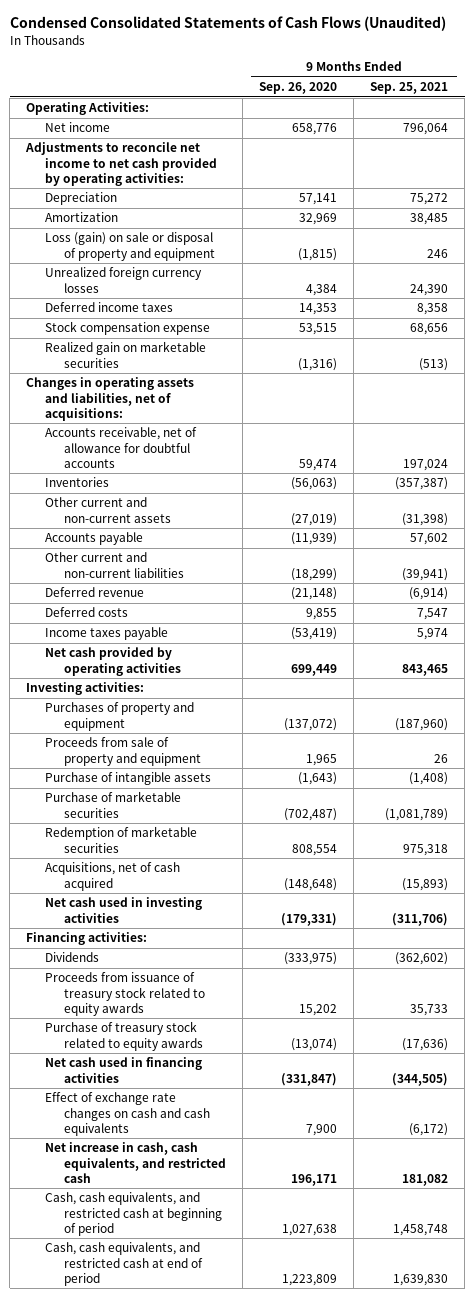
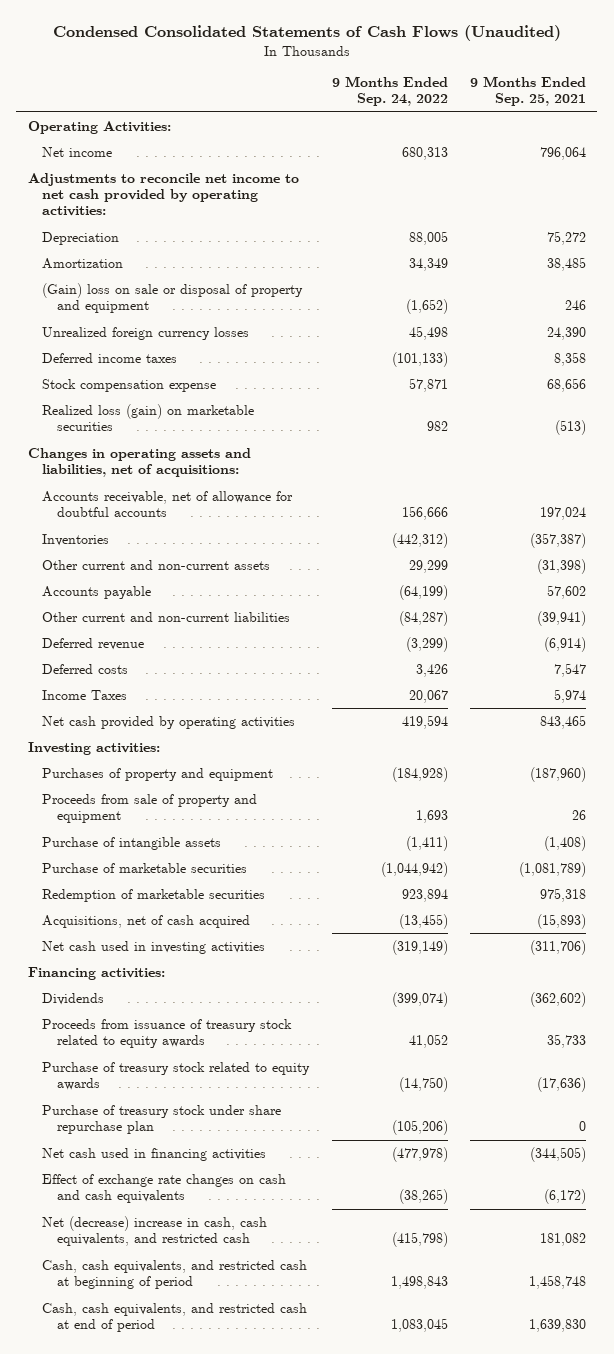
[259,82,338,95] Sep. 26, 2020 -> none
none -> [331,76,448,107] 9 Months Ended Sep. 24, 2022
[45,232,216,261] Loss (gain) on sale or disposal of property and equipment -> [42,282,304,314] (Gain) loss on sale or disposal of property and equipment
[45,341,207,368] Realized gain on marketable securities -> [42,403,255,432] Realized loss (gain) on marketable securities
[45,627,169,641] Income taxes payable -> [42,689,128,700] Income Taxes
none -> [42,1104,282,1135] Purchase of treasury stock under share repurchase plan
[45,1142,227,1183] Net increase in cash, cash equivalents, and restricted cash -> [42,1215,268,1247] Net (decrease) increase in cash, cash equivalents, and restricted cash

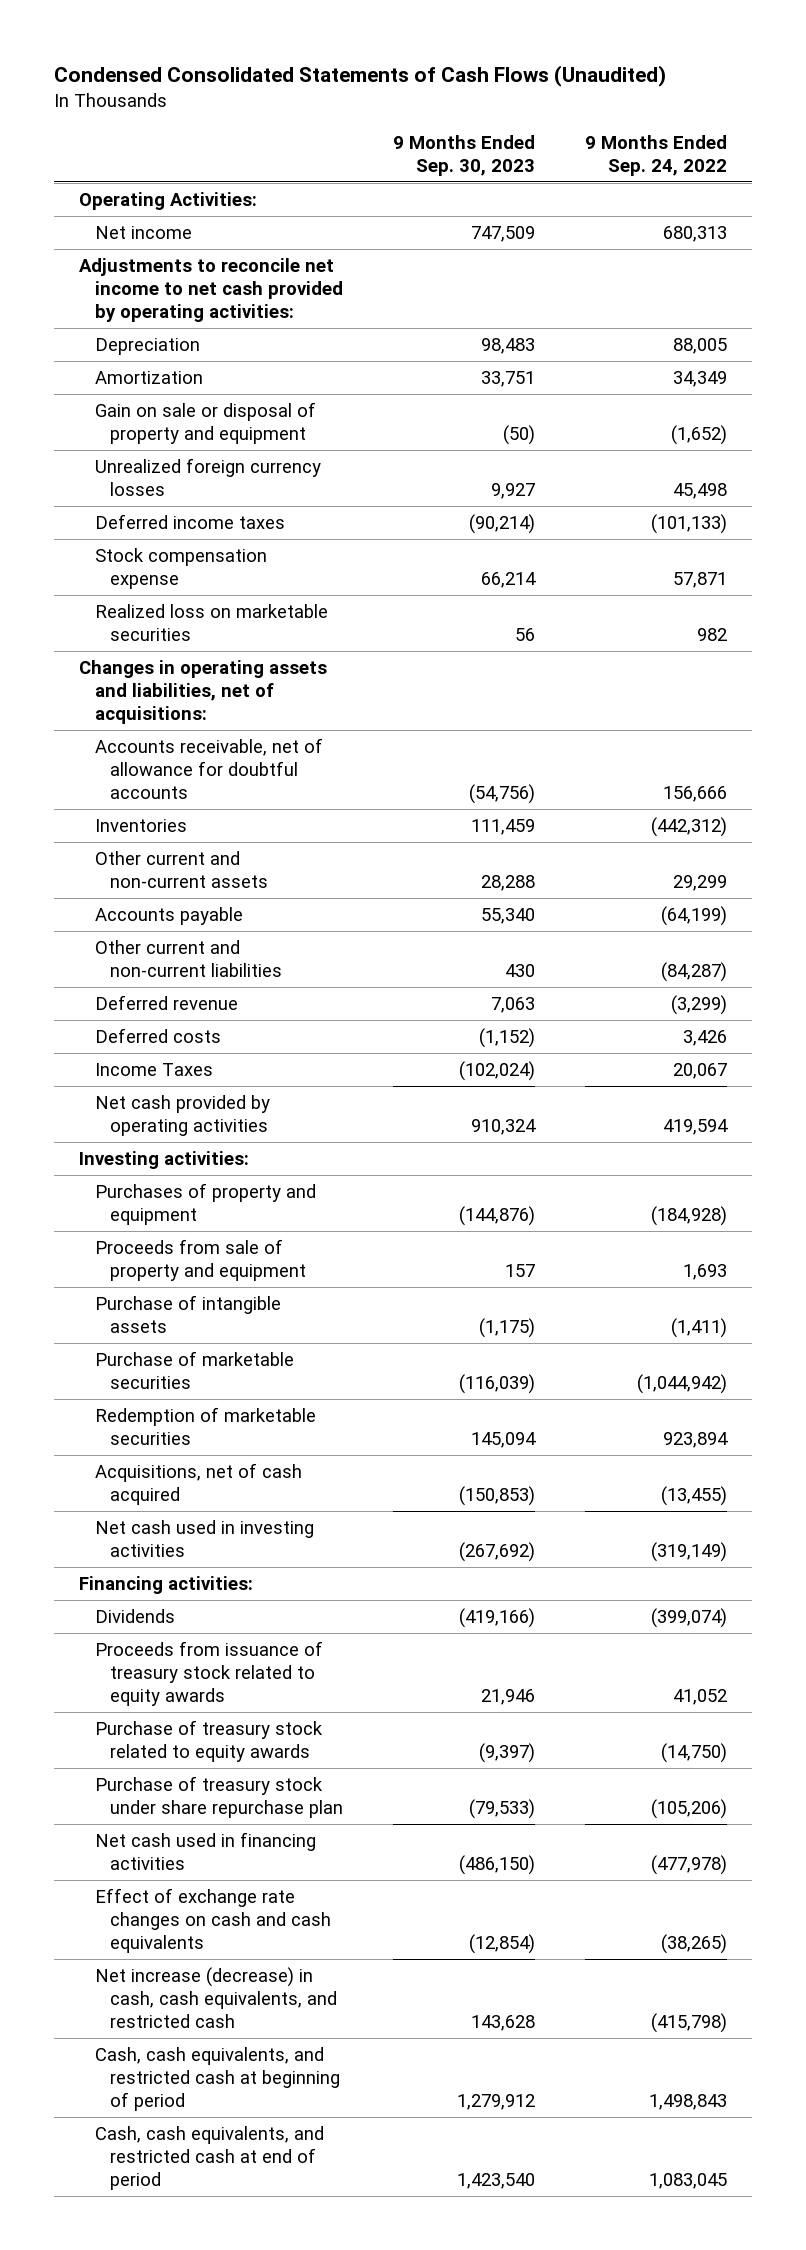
[470,76,587,107] 9 Months Ended Sep. 25, 2021 -> none
none -> [393,134,536,176] 9 Months Ended Sep. 30, 2023
[42,282,304,314] (Gain) loss on sale or disposal of property and equipment -> [94,401,316,445] Gain on sale or disposal of property and equipment
[42,403,255,432] Realized loss (gain) on marketable securities -> [94,603,328,642] Realized loss on marketable securities
[42,1215,268,1247] Net (decrease) increase in cash, cash equivalents, and restricted cash -> [94,1966,338,2029] Net increase (decrease) in cash, cash equivalents, and restricted cash

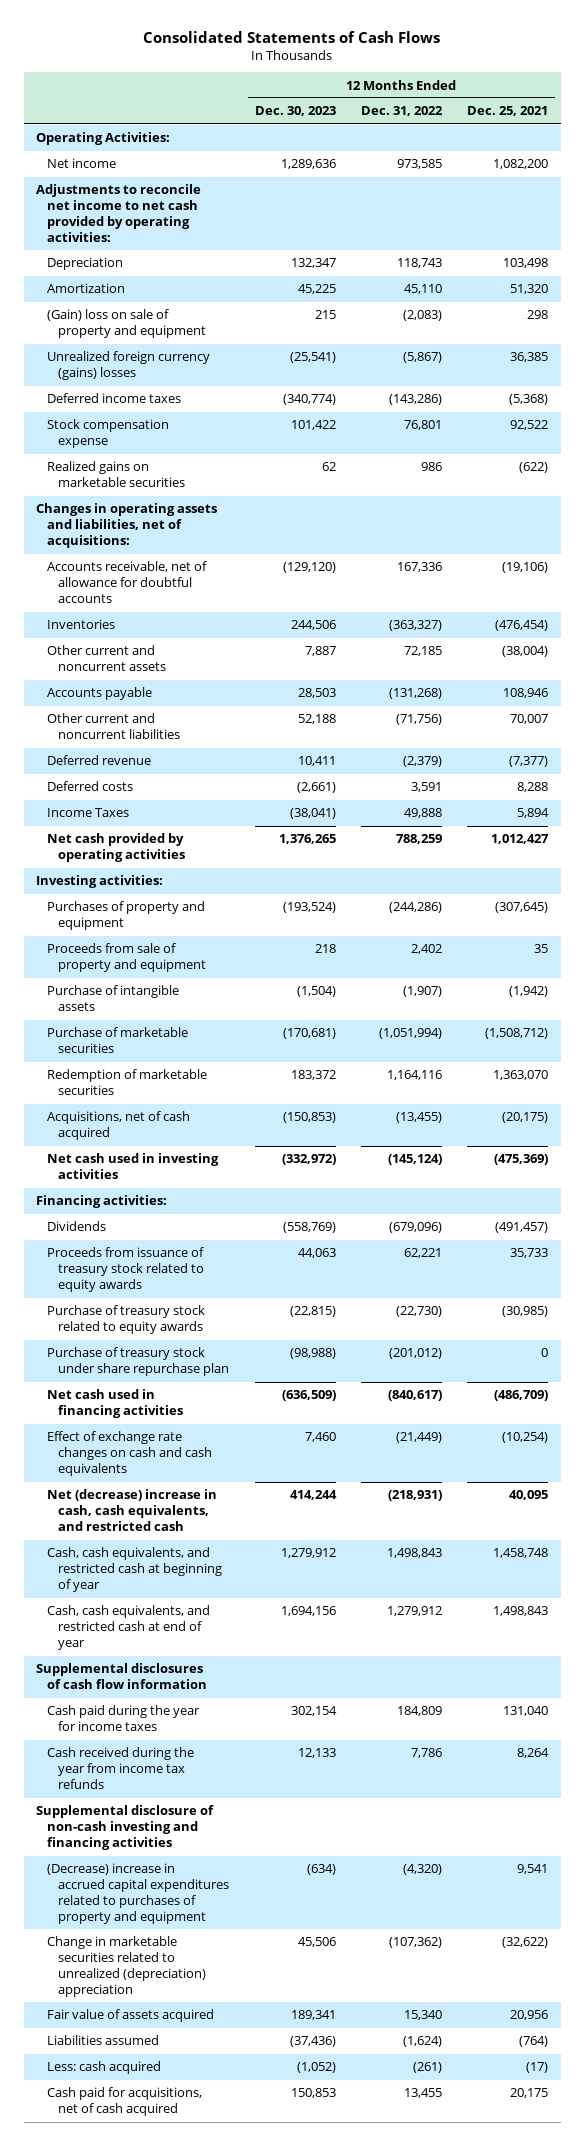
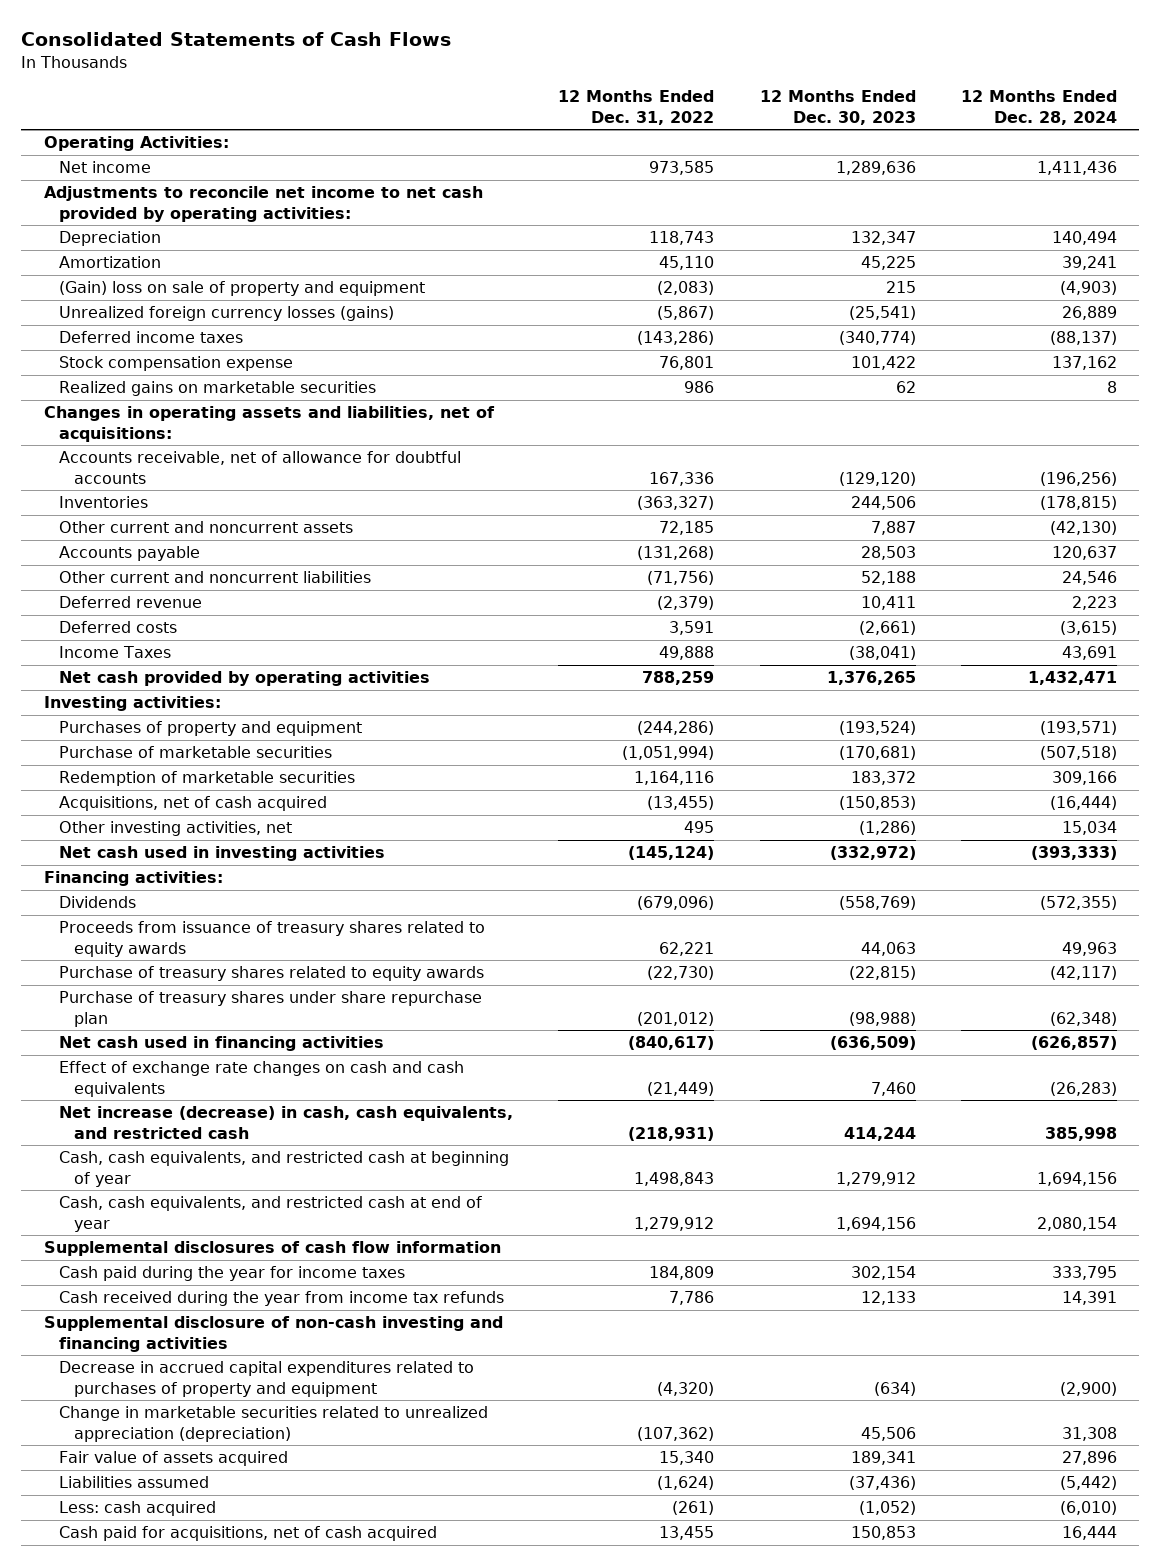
[467,106,549,117] Dec. 25, 2021 -> none
none -> [960,90,1117,125] 12 Months Ended Dec. 28, 2024
[47,351,211,381] Unrealized foreign currency (gains) losses -> [59,306,395,322] Unrealized foreign currency losses (gains)
[47,943,207,973] Proceeds from sale of property and equipment -> none
[47,985,180,1012] Purchase of intangible assets -> none
none -> [59,821,293,837] Other investing activities, net
[47,1247,205,1293] Proceeds from issuance of treasury stock related to equity awards -> [59,921,486,957] Proceeds from issuance of treasury shares related to equity awards
[47,1305,206,1335] Purchase of treasury stock related to equity awards -> [59,966,485,982] Purchase of treasury shares related to equity awards
[47,1347,230,1377] Purchase of treasury stock under share repurchase plan -> [59,991,483,1027] Purchase of treasury shares under share repurchase plan
[47,1489,218,1532] Net (decrease) increase in cash, cash equivalents, and restricted cash -> [59,1106,514,1139] Net increase (decrease) in cash, cash equivalents, and restricted cash
[47,1863,230,1925] (Decrease) increase in accrued capital expenditures related to purchases of property and equipment -> [59,1361,475,1397] Decrease in accrued capital expenditures related to purchases of property and equipment
[47,1936,207,1998] Change in marketable securities related to unrealized (depreciation) appreciation -> [59,1406,489,1442] Change in marketable securities related to unrealized appreciation (depreciation)

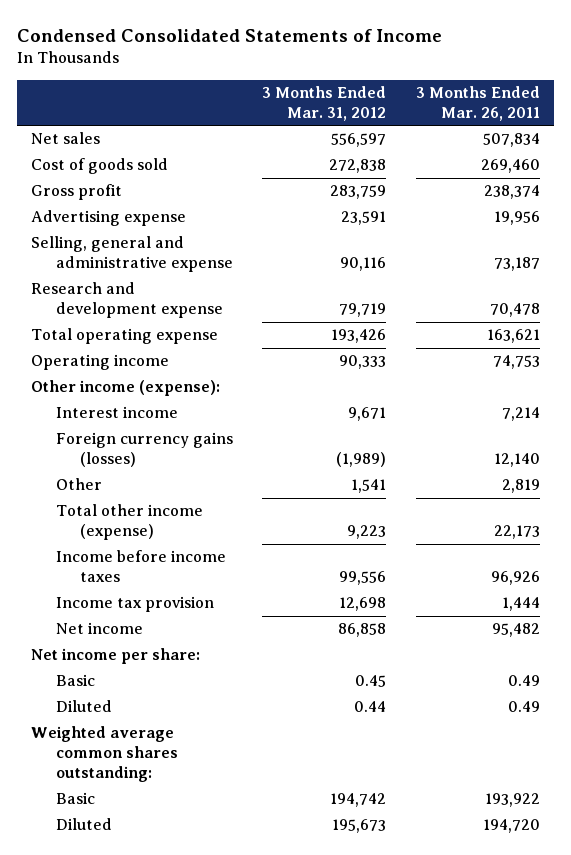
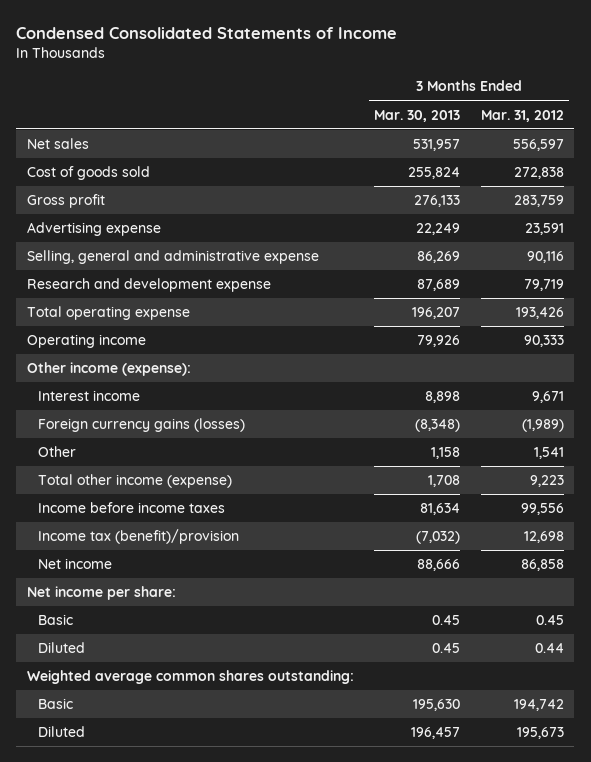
[415,85,540,122] 3 Months Ended Mar. 26, 2011 -> none
none -> [374,109,461,122] Mar. 30, 2013
[55,596,214,613] Income tax provision -> [37,529,239,545] Income tax (benefit)/provision

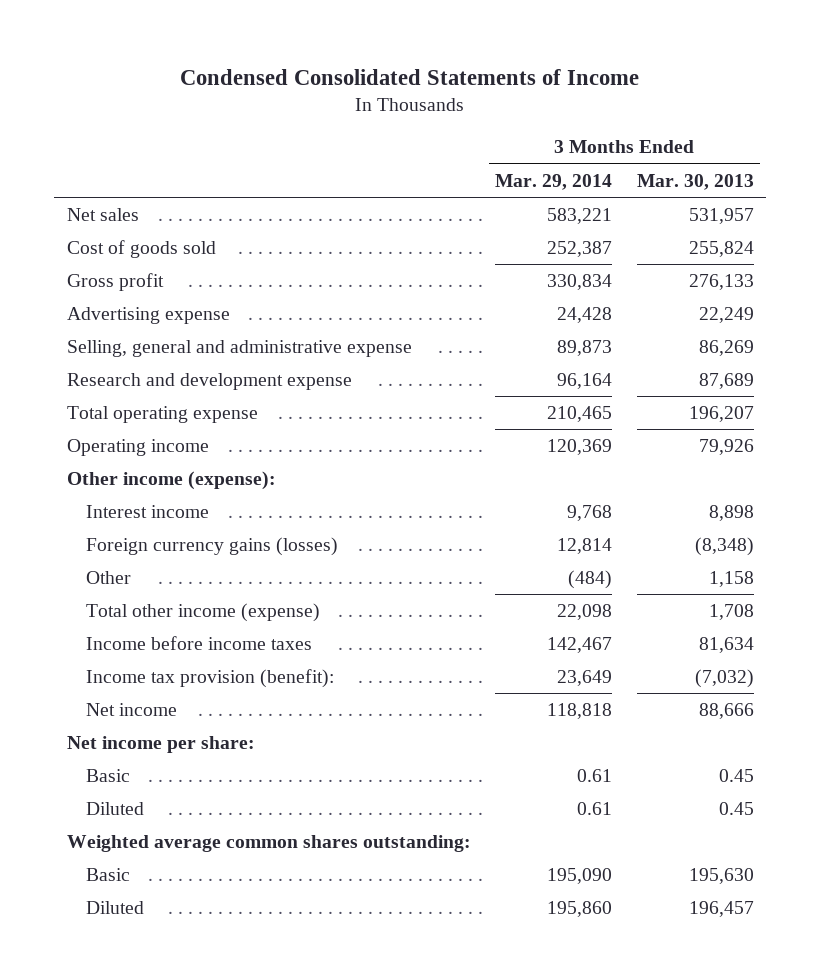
[481,109,565,122] Mar. 31, 2012 -> none
none -> [495,173,613,190] Mar. 29, 2014
[37,529,239,545] Income tax (benefit)/provision -> [85,669,334,689] Income tax provision (benefit):

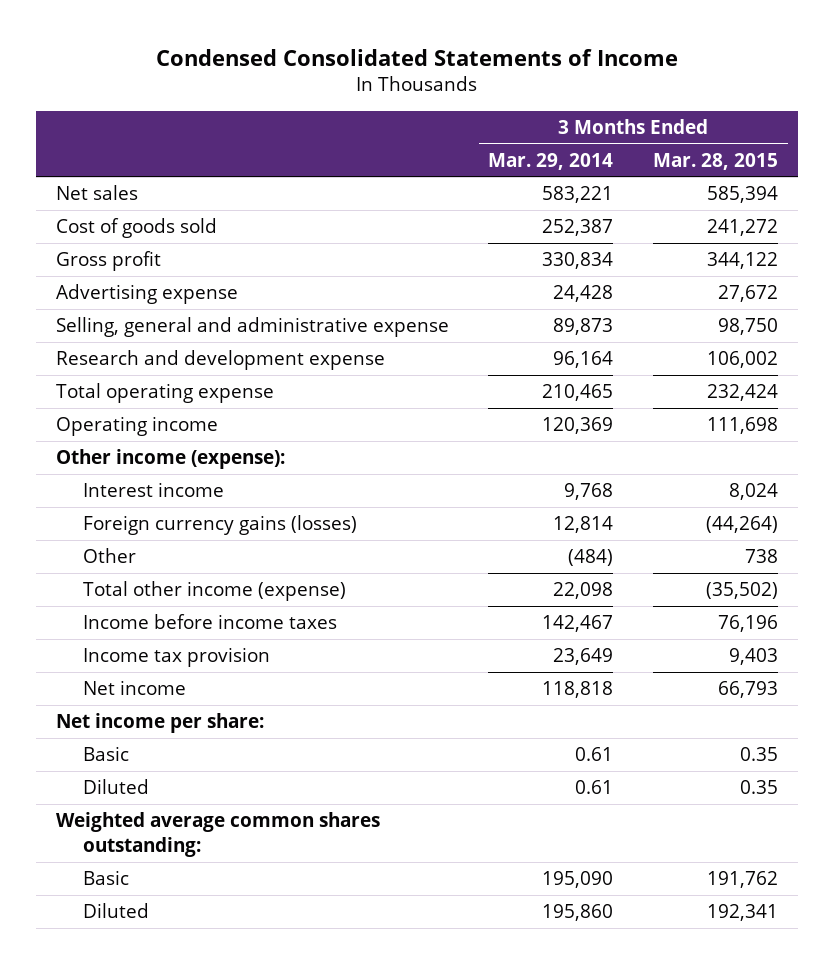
[636,173,754,190] Mar. 30, 2013 -> none
none -> [653,152,779,170] Mar. 28, 2015
[85,669,334,689] Income tax provision (benefit): -> [83,647,271,668] Income tax provision

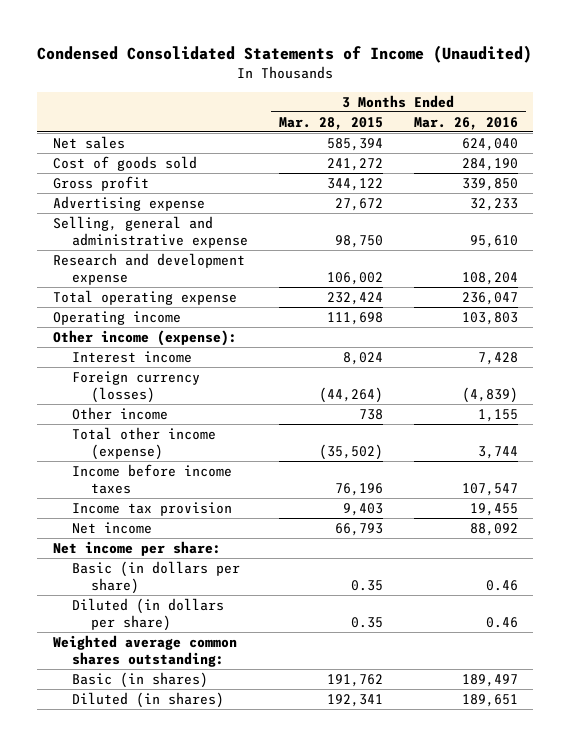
[155,48,678,66] Condensed Consolidated Statements of Income -> [37,44,533,63] Condensed Consolidated Statements of Income (Unaudited)
[488,152,614,170] Mar. 29, 2014 -> none
none -> [413,116,518,130] Mar. 26, 2016
[83,515,358,536] Foreign currency gains (losses) -> [71,370,200,403] Foreign currency (losses)
[83,548,137,564] Other -> [71,406,168,420] Other income
[83,746,130,762] Basic -> [71,560,240,594] Basic (in dollars per share)
[83,779,150,795] Diluted -> [71,597,224,631] Diluted (in dollars per share)
[83,870,130,886] Basic -> [71,671,208,688] Basic (in shares)
[83,903,150,919] Diluted -> [71,691,224,708] Diluted (in shares)

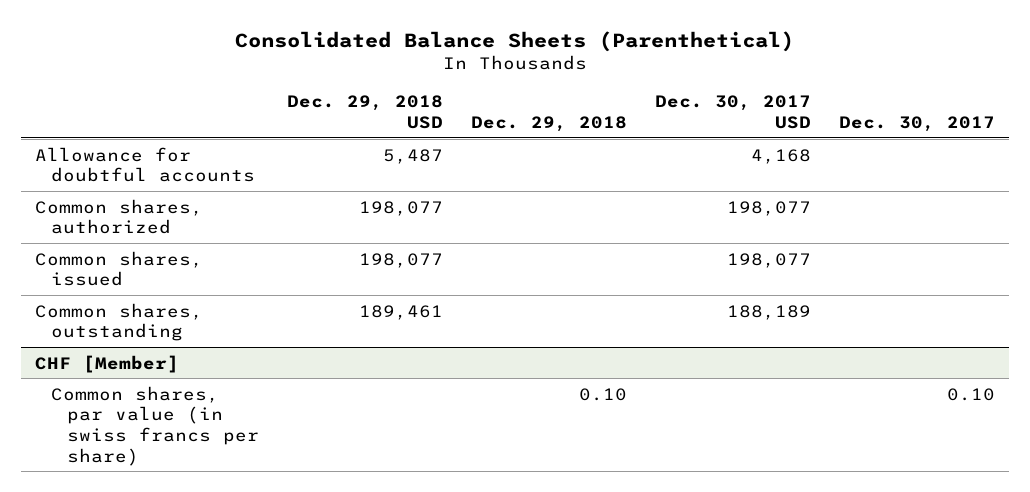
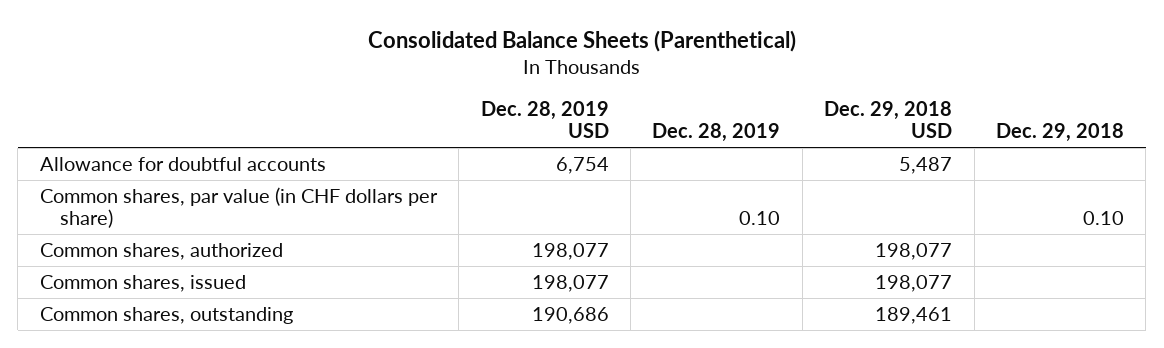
[655,95,812,129] Dec. 30, 2017 USD -> none
[839,115,996,132] Dec. 30, 2017 -> none
none -> [480,100,609,139] Dec. 28, 2019 USD
none -> [652,123,781,143] Dec. 28, 2019
none -> [39,186,438,229] Common shares, par value (in CHF dollars per share)
[34,354,179,373] CHF [Member] -> none
[51,385,260,466] Common shares, par value (in swiss francs per share) -> none

